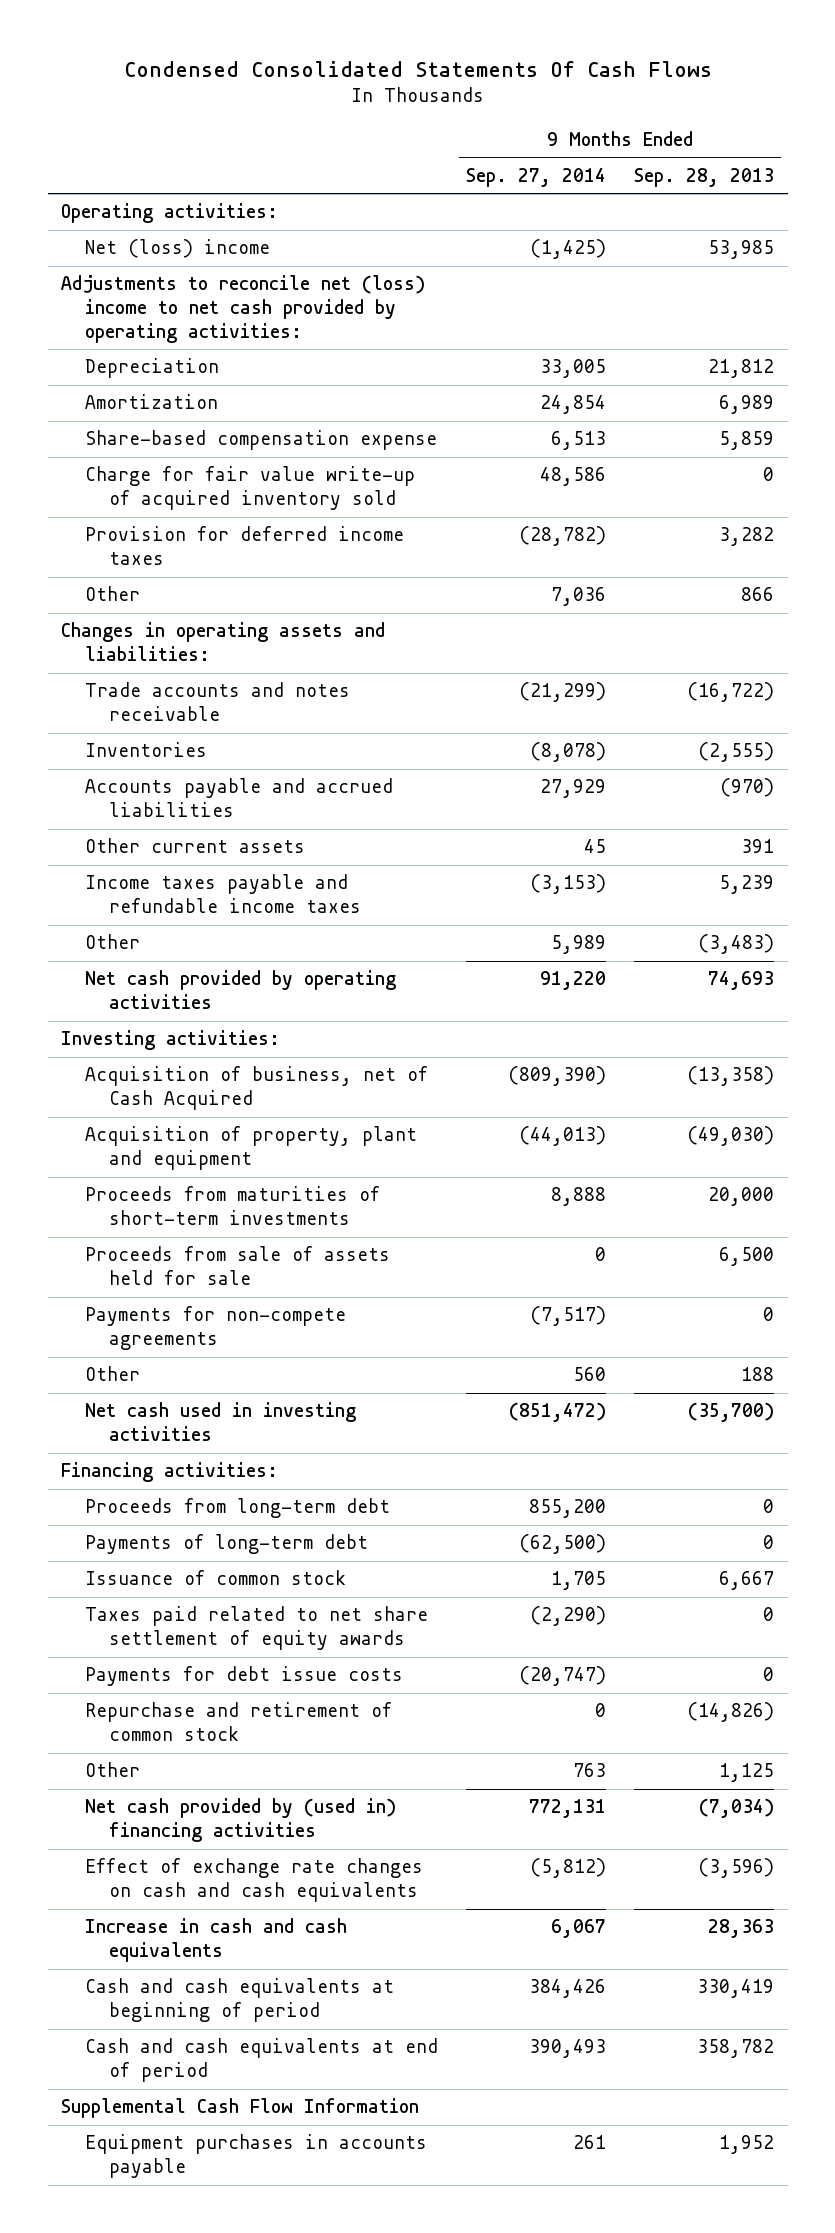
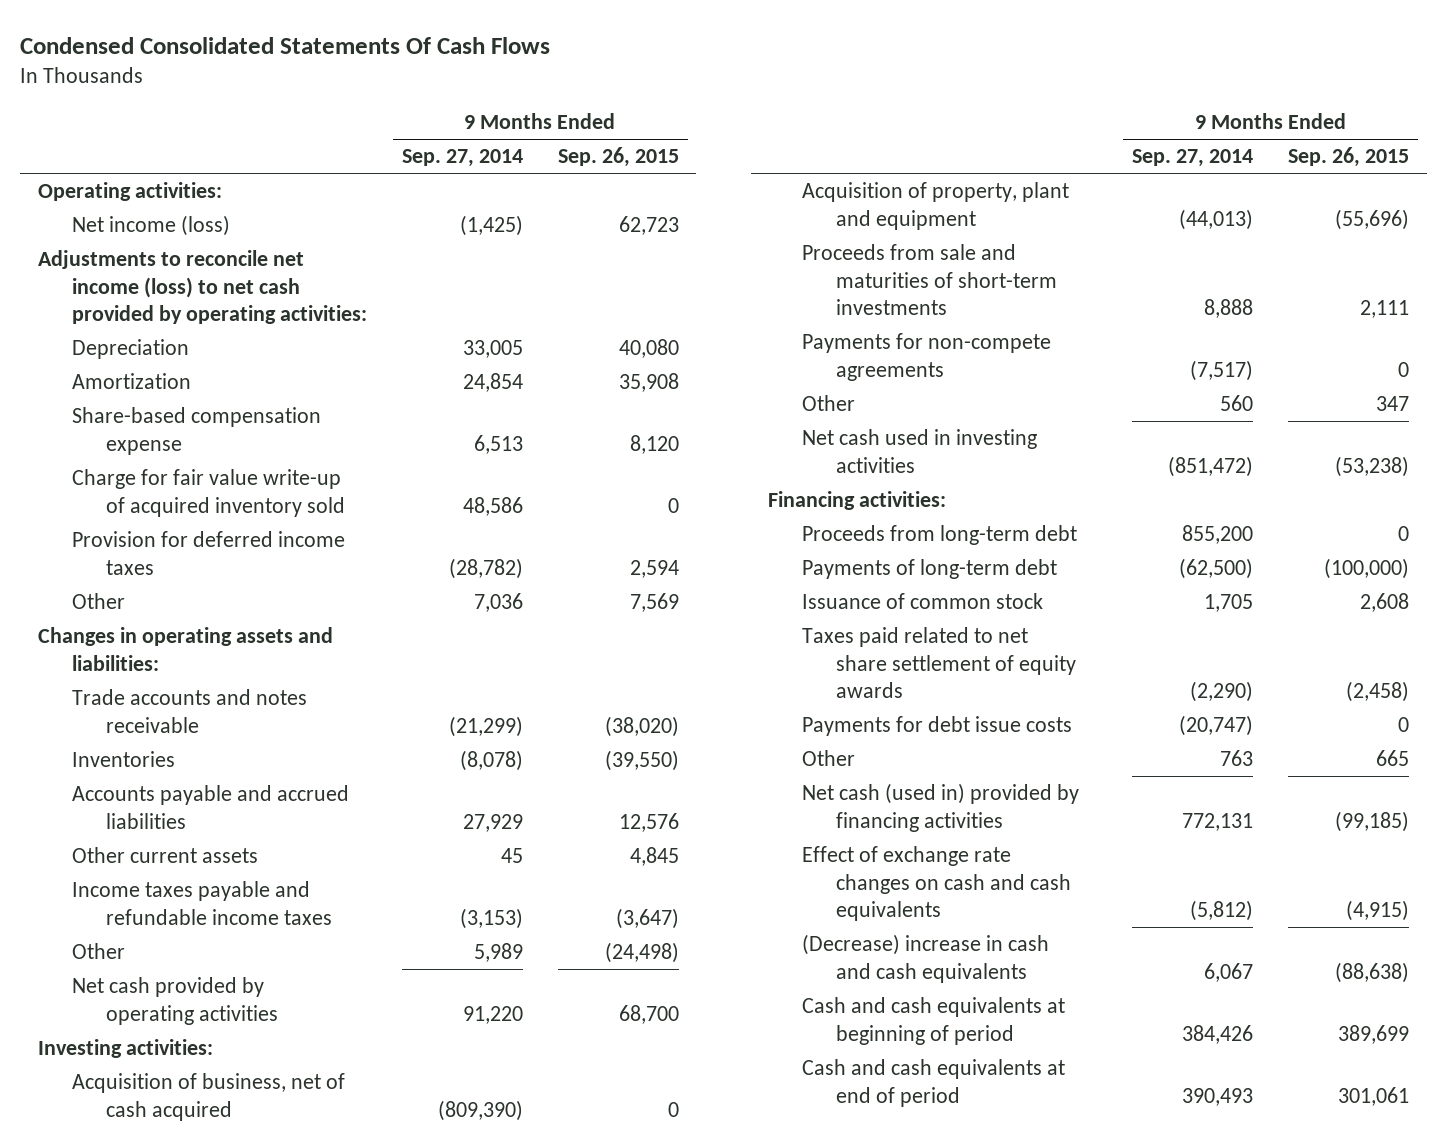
[633,167,774,187] Sep. 28, 2013 -> none
none -> [557,147,679,168] Sep. 26, 2015
[85,239,271,259] Net (loss) income -> [71,215,230,237] Net income (loss)
[61,275,426,343] Adjustments to reconcile net (loss) income to net cash provided by operating activities: -> [37,250,367,325] Adjustments to reconcile net income (loss) to net cash provided by operating activities:
[85,1066,429,1111] Acquisition of business, net of Cash Acquired -> [71,1073,345,1121] Acquisition of business, net of cash acquired
[85,1246,391,1286] Proceeds from sale of assets held for sale -> none
[85,1186,381,1226] Proceeds from maturities of short-term investments -> [802,244,1058,316] Proceeds from sale and maturities of short-term investments
[85,1702,393,1742] Repurchase and retirement of common stock -> none
[85,1798,397,1843] Net cash provided by (used in) financing activities -> [802,783,1080,832] Net cash (used in) provided by financing activities
[85,1918,348,1963] Increase in cash and cash equivalents -> [802,934,1050,983] (Decrease) increase in cash and cash equivalents
[61,2098,420,2119] Supplemental Cash Flow Information -> none
[85,2134,428,2179] Equipment purchases in accounts payable -> none

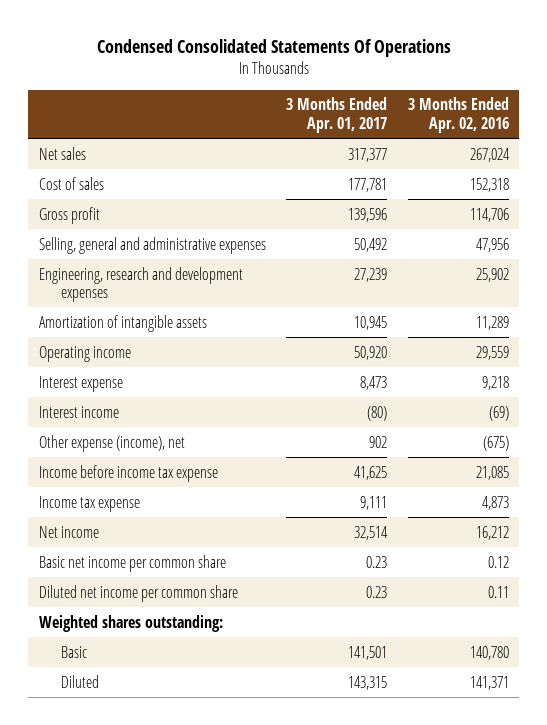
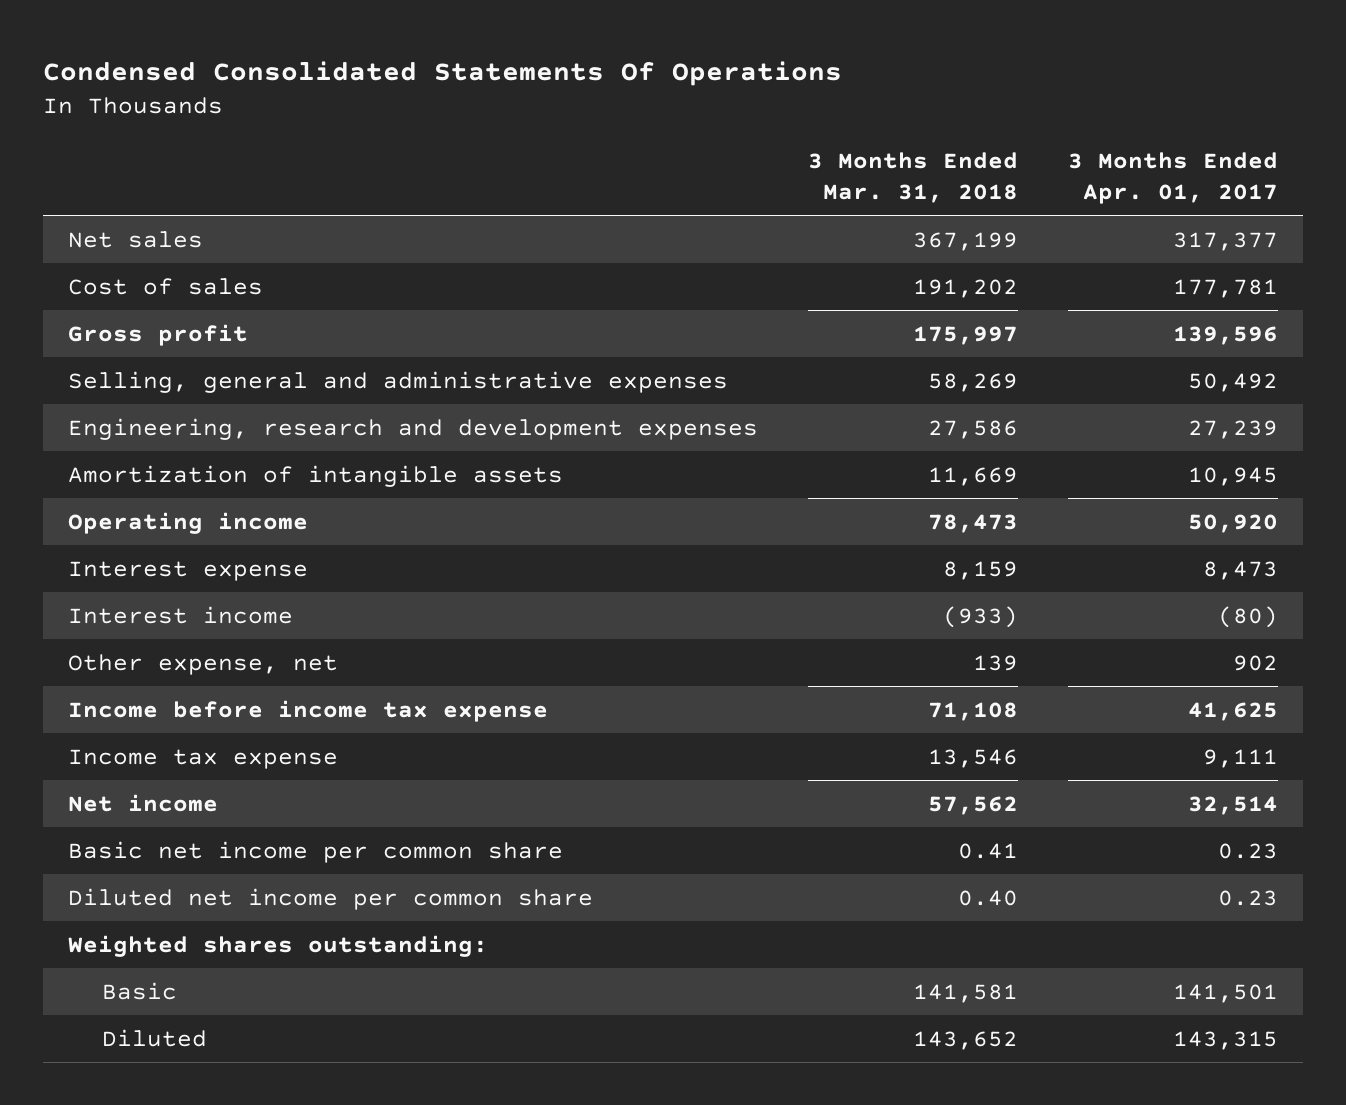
[407,97,509,133] 3 Months Ended Apr. 02, 2016 -> none
none -> [807,152,1018,203] 3 Months Ended Mar. 31, 2018
[38,434,185,452] Other expense (income), net -> [67,653,338,675] Other expense, net

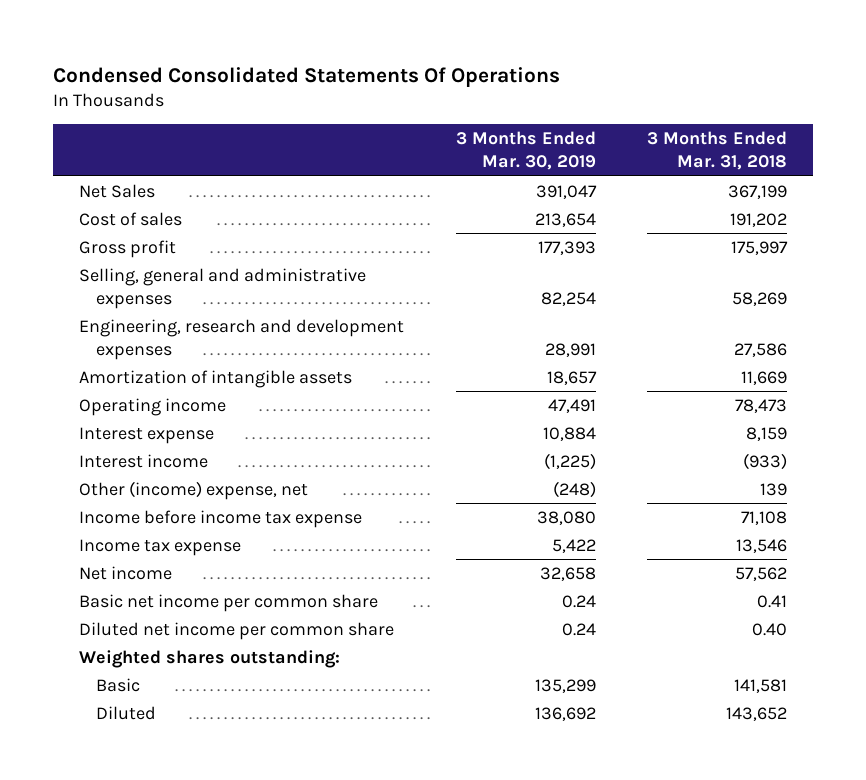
[1068,152,1279,204] 3 Months Ended Apr. 01, 2017 -> none
none -> [455,131,596,171] 3 Months Ended Mar. 30, 2019
[67,230,203,248] Net sales -> [79,183,156,198] Net Sales
[67,653,338,675] Other expense, net -> [79,480,309,500] Other (income) expense, net

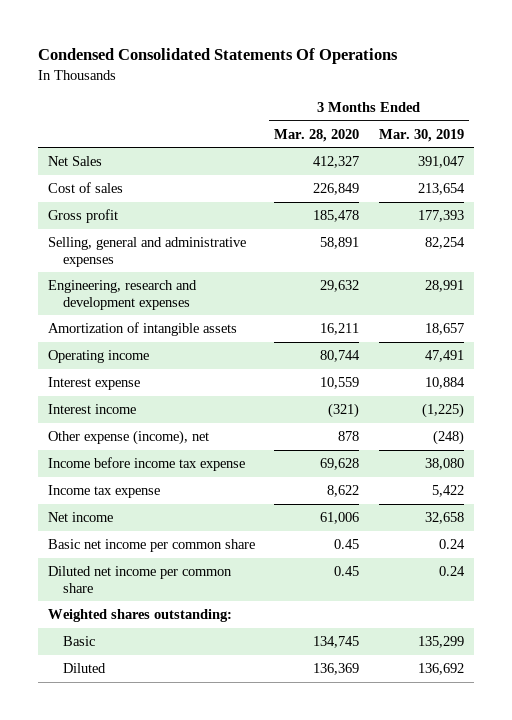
[647,131,788,171] 3 Months Ended Mar. 31, 2018 -> none
none -> [274,128,360,142] Mar. 28, 2020
[79,480,309,500] Other (income) expense, net -> [47,430,209,446] Other expense (income), net

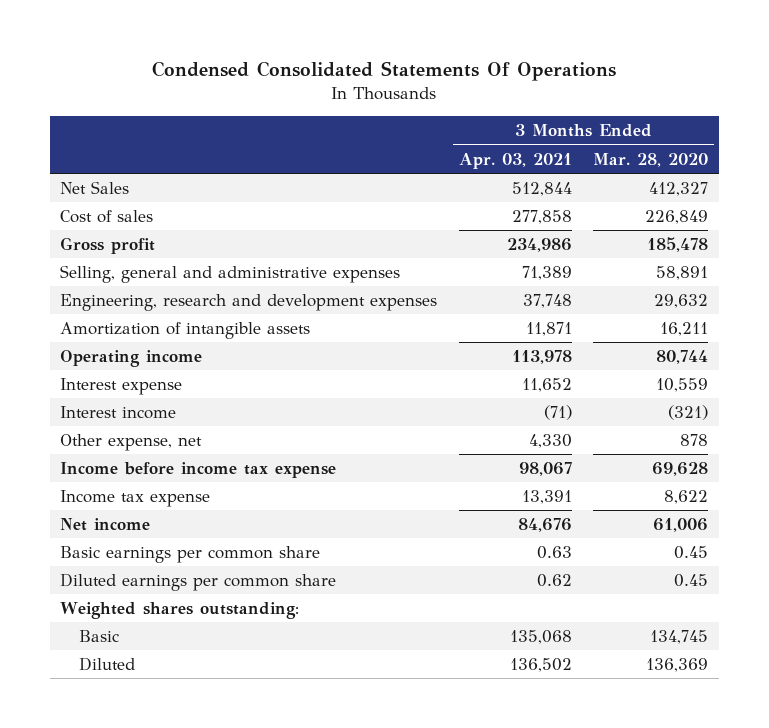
[379,128,465,142] Mar. 30, 2019 -> none
none -> [458,152,572,169] Apr. 03, 2021
[47,430,209,446] Other expense (income), net -> [60,434,203,452] Other expense, net
[47,539,255,553] Basic net income per common share -> [60,546,321,564] Basic earnings per common share
[47,566,232,593] Diluted net income per common share -> [60,573,337,592] Diluted earnings per common share

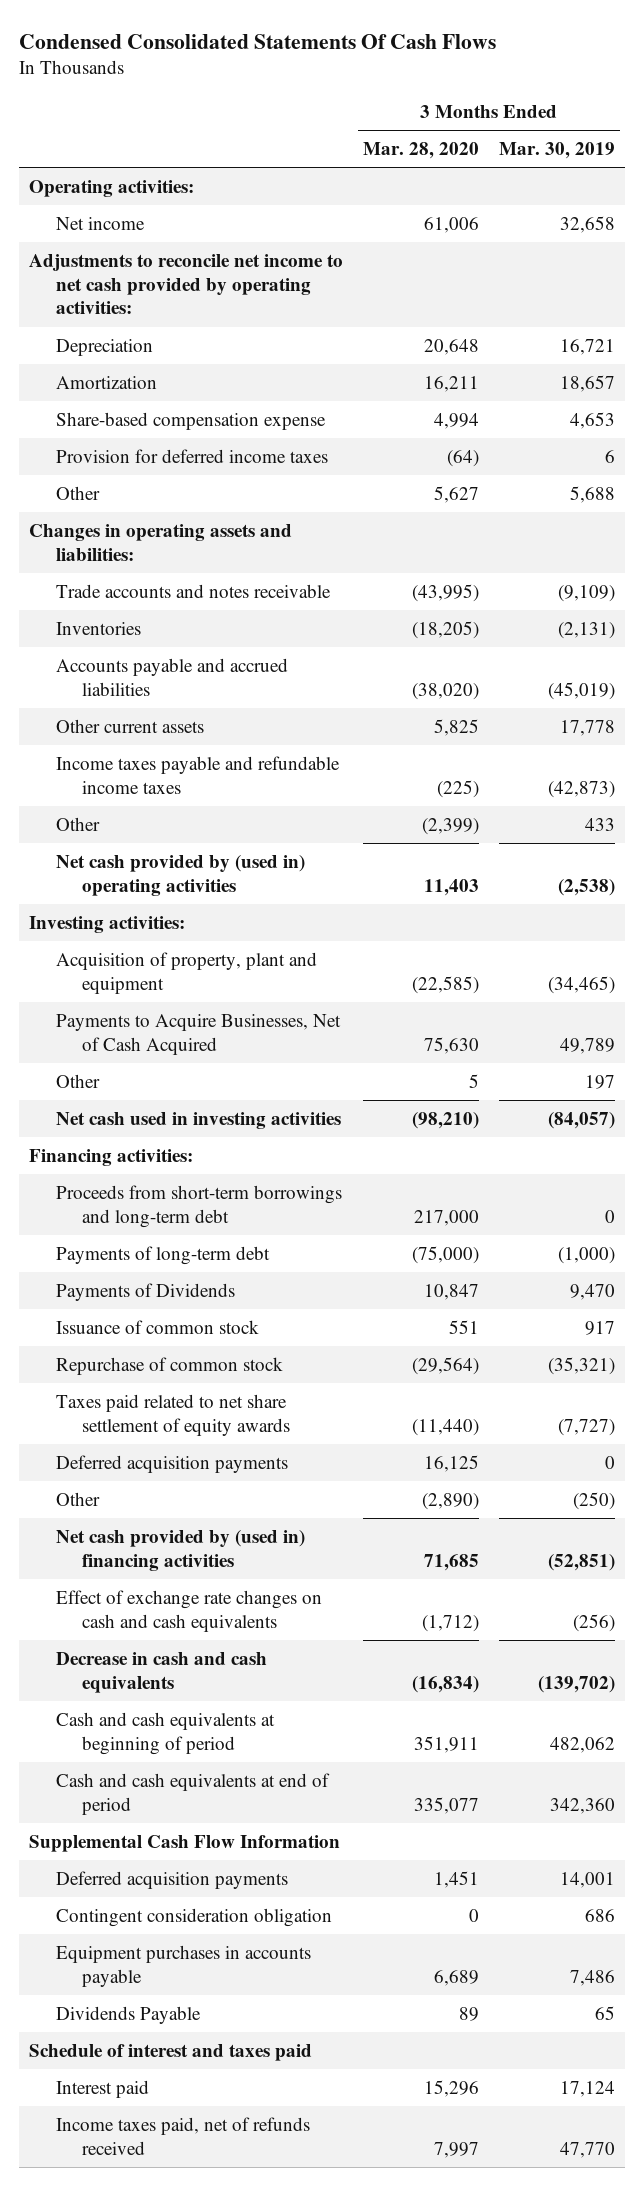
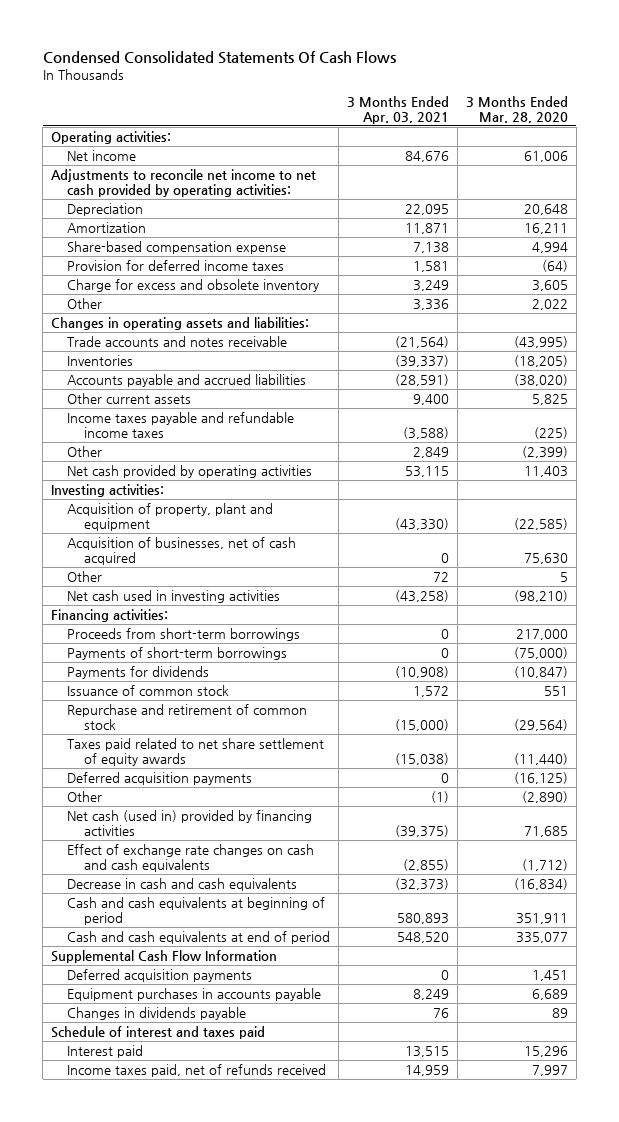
[498,141,615,159] Mar. 30, 2019 -> none
none -> [347,95,450,124] 3 Months Ended Apr. 03, 2021
none -> [67,278,320,292] Charge for excess and obsolete inventory
[433,485,479,503] 5,627 -> [531,298,568,310] 2,022
[55,854,305,896] Net cash provided by (used in) operating activities -> [67,464,313,478] Net cash provided by operating activities
[55,1013,341,1055] Payments to Acquire Businesses, Net of Cash Acquired -> [67,536,297,565] Acquisition of businesses, net of cash acquired
[55,1245,270,1265] Payments of long-term debt -> none
[55,1184,342,1228] Proceeds from short-term borrowings and long-term debt -> [67,627,301,641] Proceeds from short-term borrowings
none -> [67,646,288,660] Payments of short-term borrowings
[55,1282,235,1301] Payments of Dividends -> [67,665,210,679] Payments for dividends
[423,1283,479,1300] 10,847 -> [513,665,568,678] (10,847)
[55,1356,283,1375] Repurchase of common stock -> [67,703,308,730] Repurchase and retirement of common stock
[423,1454,479,1472] 16,125 -> [513,771,568,784] (16,125)
[55,1529,305,1571] Net cash provided by (used in) financing activities -> [67,809,313,836] Net cash (used in) provided by financing activities
[55,1907,332,1927] Contingent consideration obligation -> none
[55,2005,201,2024] Dividends Payable -> [67,1006,247,1020] Changes in dividends payable

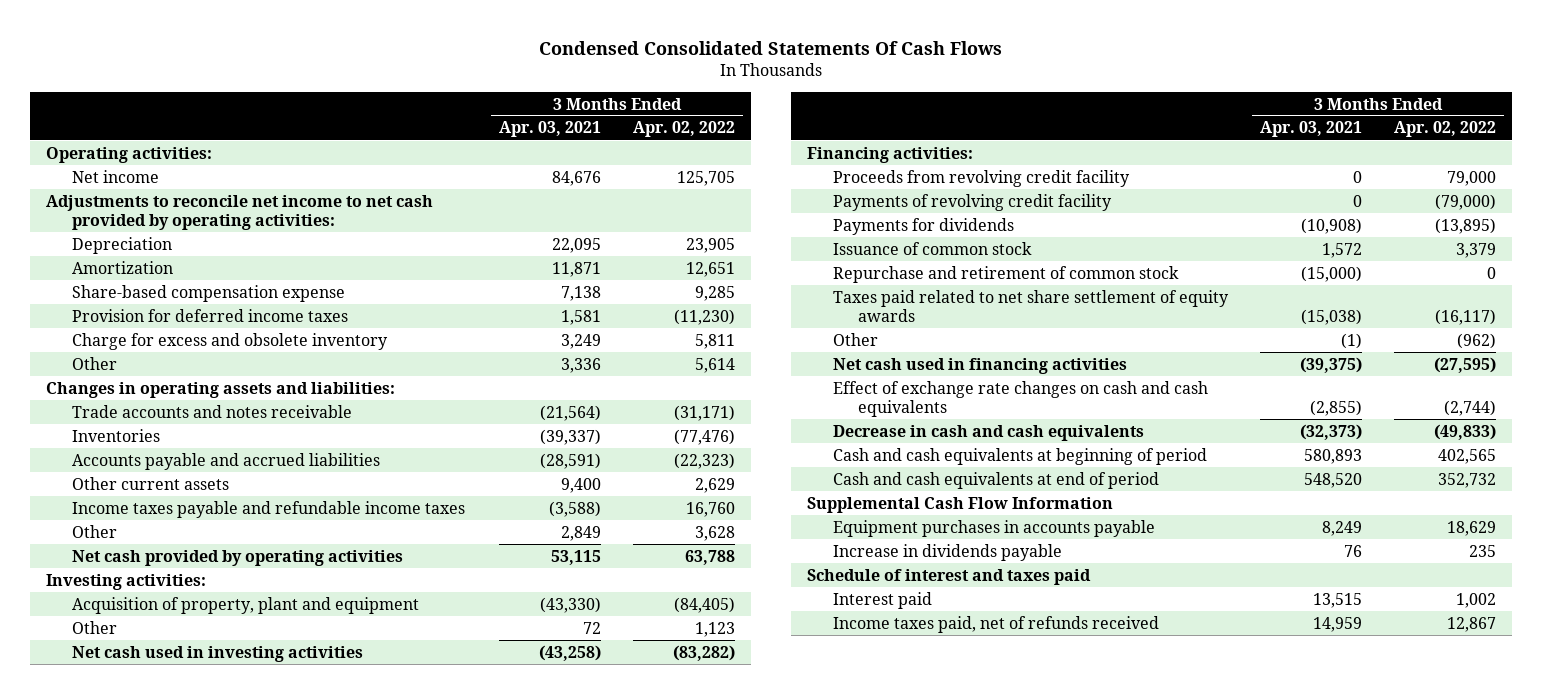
[465,95,568,123] 3 Months Ended Mar. 28, 2020 -> none
none -> [633,121,736,138] Apr. 02, 2022
[67,536,297,565] Acquisition of businesses, net of cash acquired -> none
[67,627,301,641] Proceeds from short-term borrowings -> [832,169,1130,187] Proceeds from revolving credit facility
[67,646,288,660] Payments of short-term borrowings -> [832,193,1112,211] Payments of revolving credit facility
[67,771,253,785] Deferred acquisition payments -> none
[67,809,313,836] Net cash (used in) provided by financing activities -> [832,357,1127,374] Net cash used in financing activities
[67,968,253,982] Deferred acquisition payments -> none
[67,1006,247,1020] Changes in dividends payable -> [832,543,1062,561] Increase in dividends payable

